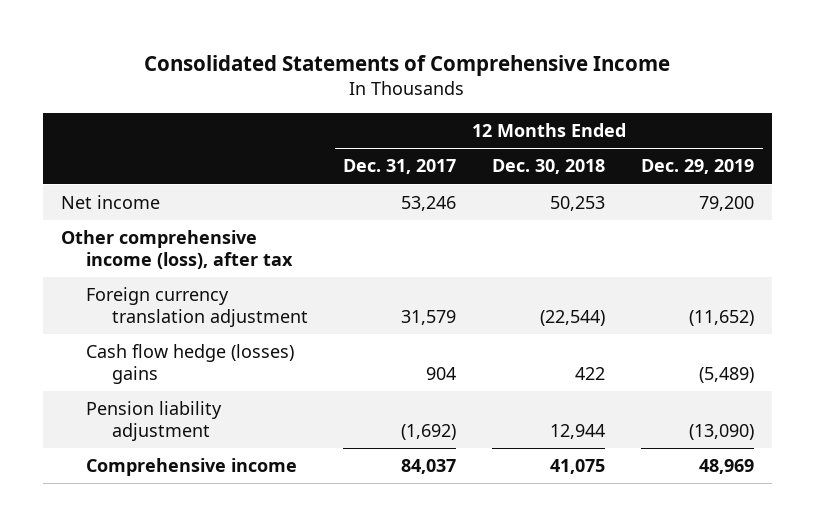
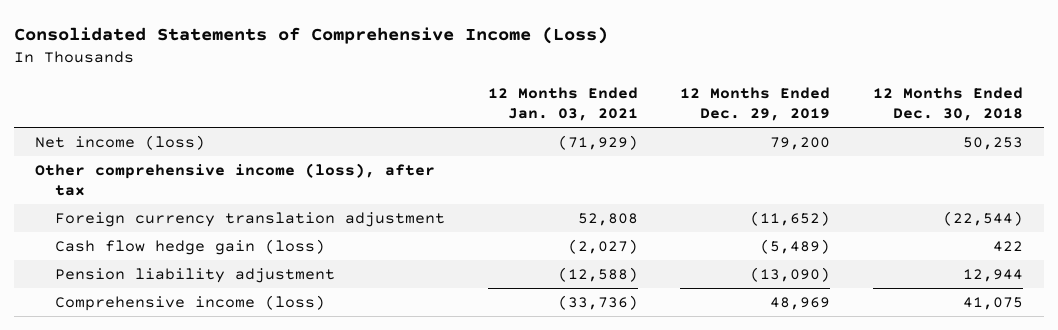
[144,54,671,76] Consolidated Statements of Comprehensive Income -> [13,26,608,44] Consolidated Statements of Comprehensive Income (Loss)
[343,159,457,175] Dec. 31, 2017 -> none
none -> [487,86,638,121] 12 Months Ended Jan. 03, 2021
[60,195,160,210] Net income -> [35,134,206,150] Net income (loss)
[86,344,295,384] Cash flow hedge (losses) gains -> [55,238,326,255] Cash flow hedge gain (loss)
[86,458,298,477] Comprehensive income -> [55,294,326,311] Comprehensive income (loss)

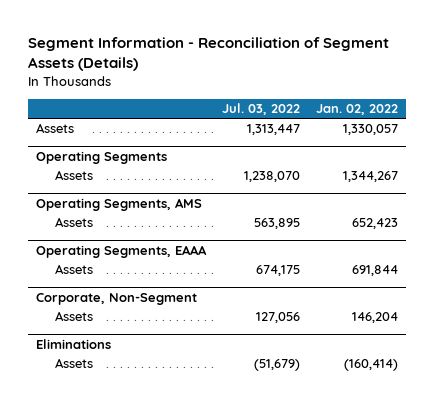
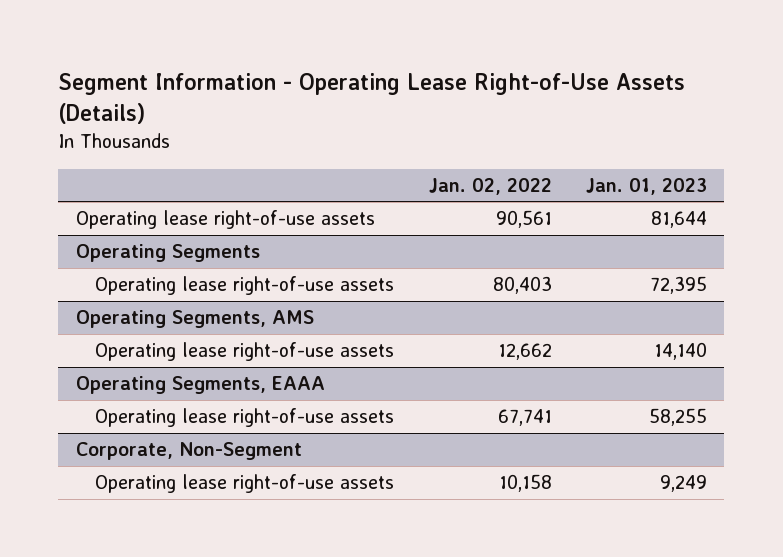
[28,37,390,72] Segment Information - Reconciliation of Segment Assets (Details) -> [58,72,686,125] Segment Information - Operating Lease Right-of-Use Assets (Details)
[222,103,301,116] Jul. 03, 2022 -> none
none -> [586,177,708,195] Jan. 01, 2023
[36,123,75,134] Assets -> none
none -> [75,210,375,230] Operating lease right-of-use assets
[55,170,94,181] Assets -> none
none -> [95,276,395,296] Operating lease right-of-use assets
[55,217,94,228] Assets -> none
none -> [95,342,395,362] Operating lease right-of-use assets
[55,264,94,275] Assets -> none
none -> [95,408,395,428] Operating lease right-of-use assets
[55,311,94,322] Assets -> none
[36,338,112,349] Eliminations -> none
[55,358,94,369] Assets -> none
none -> [95,474,395,494] Operating lease right-of-use assets

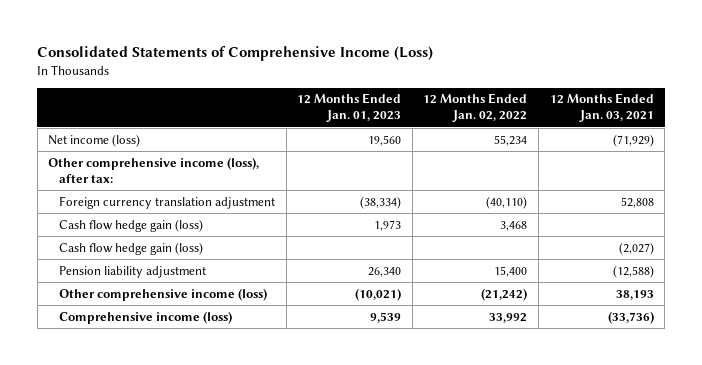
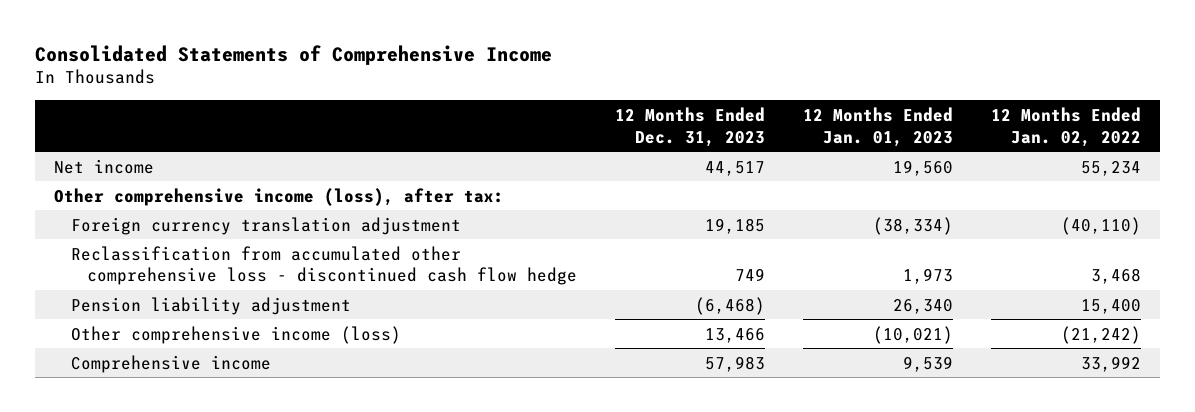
[37,46,434,62] Consolidated Statements of Comprehensive Income (Loss) -> [34,44,552,65] Consolidated Statements of Comprehensive Income
[549,93,654,123] 12 Months Ended Jan. 03, 2021 -> none
none -> [615,106,766,147] 12 Months Ended Dec. 31, 2023
[48,133,141,147] Net income (loss) -> [53,158,154,174] Net income
[59,241,204,255] Cash flow hedge gain (loss) -> none
[59,218,204,232] Cash flow hedge gain (loss) -> [70,245,578,286] Reclassification from accumulated other comprehensive loss - discontinued cash flow hedge
[59,310,233,324] Comprehensive income (loss) -> [70,354,271,373] Comprehensive income

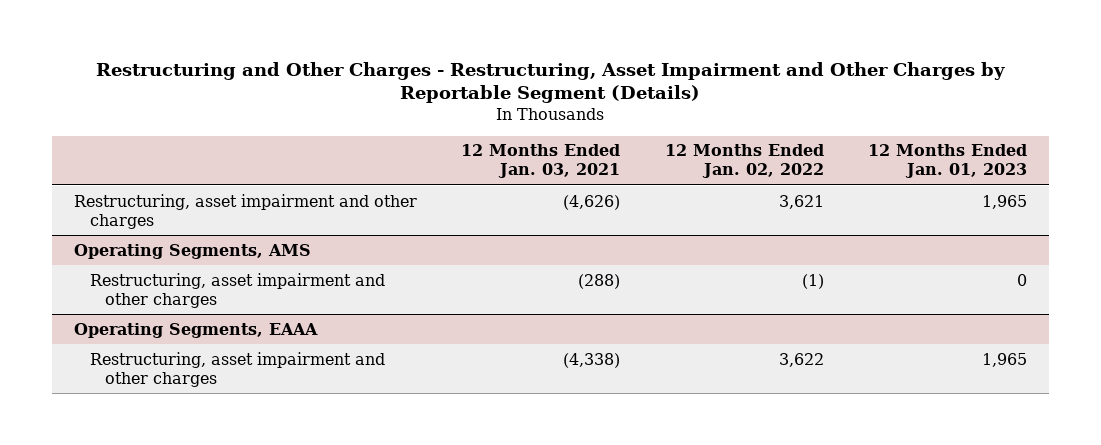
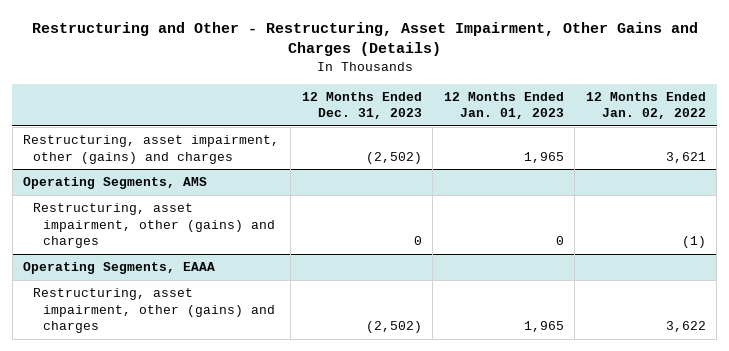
[96,61,1006,104] Restructuring and Other Charges - Restructuring, Asset Impairment and Other Charges by Reportable Segment (Details) -> [31,21,698,57] Restructuring and Other - Restructuring, Asset Impairment, Other Gains and Charges (Details)
[461,144,621,179] 12 Months Ended Jan. 03, 2021 -> none
none -> [301,91,422,120] 12 Months Ended Dec. 31, 2023
[73,193,417,229] Restructuring, asset impairment and other charges -> [23,135,280,164] Restructuring, asset impairment, other (gains) and charges
[89,272,385,308] Restructuring, asset impairment and other charges -> [33,203,276,249] Restructuring, asset impairment, other (gains) and charges
[89,351,385,387] Restructuring, asset impairment and other charges -> [33,288,276,334] Restructuring, asset impairment, other (gains) and charges

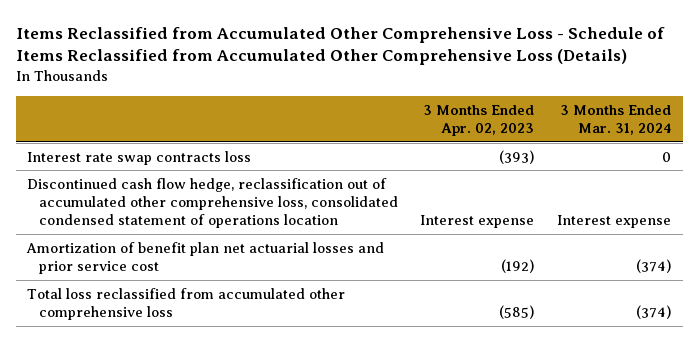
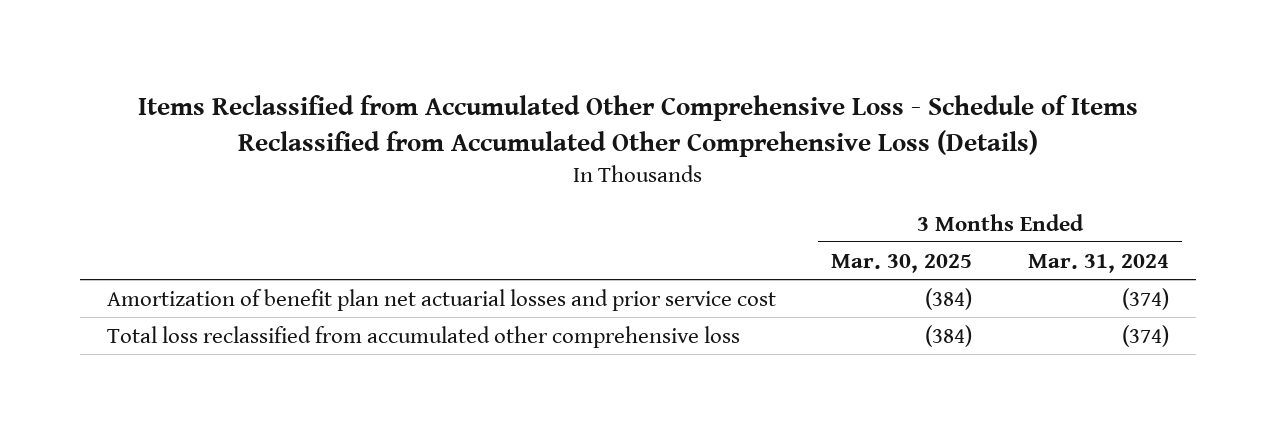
[423,104,535,137] 3 Months Ended Apr. 02, 2023 -> none
none -> [831,253,973,273] Mar. 30, 2025
[27,150,252,165] Interest rate swap contracts loss -> none
[27,177,398,229] Discontinued cash flow hedge, reclassification out of accumulated other comprehensive loss, consolidated condensed statement of operations location -> none

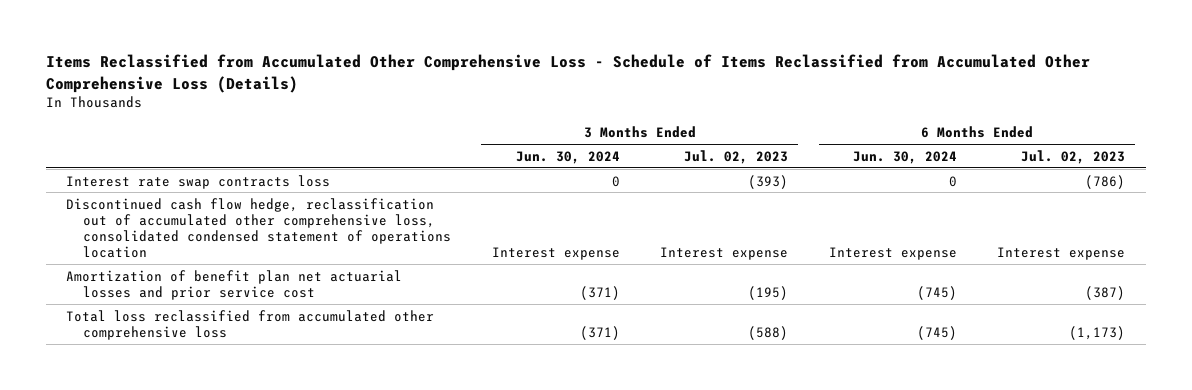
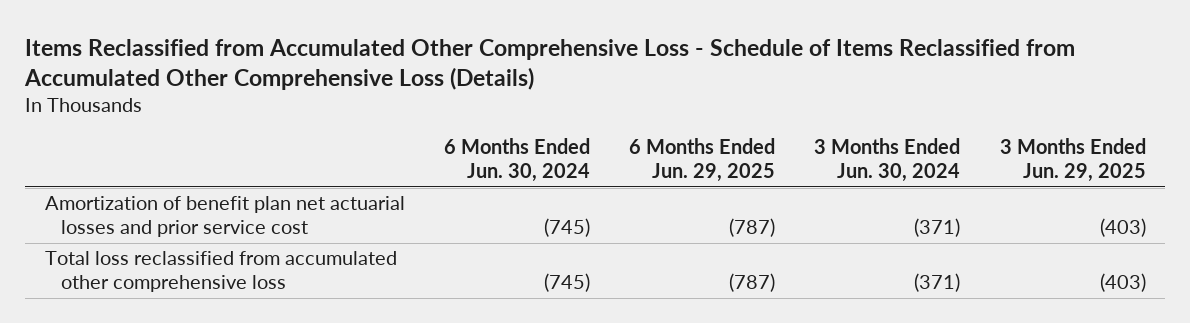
[684,149,789,164] Jul. 02, 2023 -> none
[1021,149,1126,164] Jul. 02, 2023 -> none
none -> [629,138,776,183] 6 Months Ended Jun. 29, 2025
none -> [999,138,1146,183] 3 Months Ended Jun. 29, 2025
[66,174,331,189] Interest rate swap contracts loss -> none
[66,197,451,259] Discontinued cash flow hedge, reclassification out of accumulated other comprehensive loss, consolidated condensed statement of operations location -> none

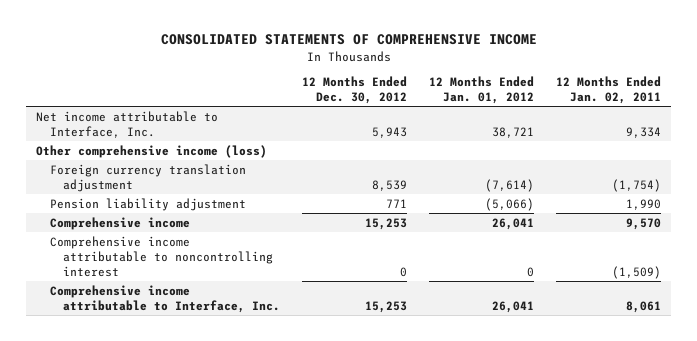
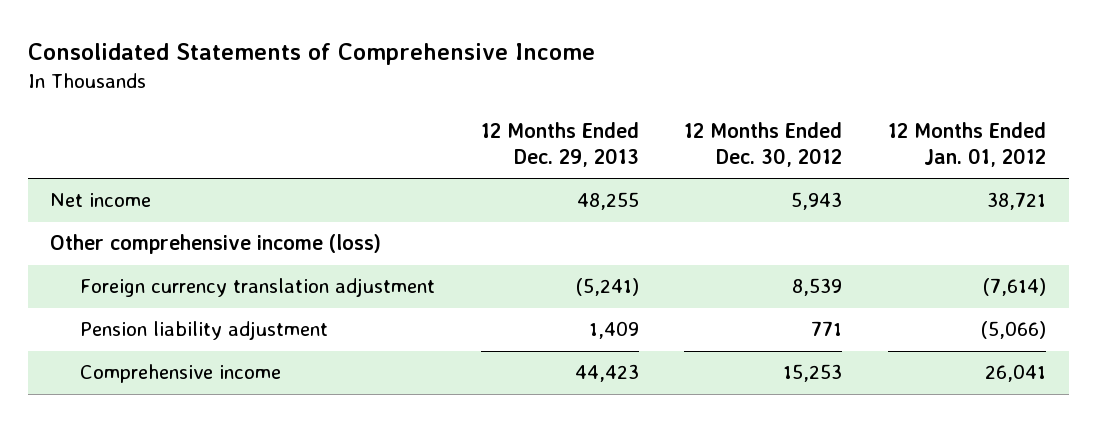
[160,34,537,46] CONSOLIDATED STATEMENTS OF COMPREHENSIVE INCOME -> [27,43,595,66] Consolidated Statements of Comprehensive Income
[555,76,661,105] 12 Months Ended Jan. 02, 2011 -> none
none -> [480,121,639,168] 12 Months Ended Dec. 29, 2013
[36,110,219,138] Net income attributable to Interface, Inc. -> [50,193,152,208] Net income
[49,235,273,277] Comprehensive income attributable to noncontrolling interest -> none
[49,284,280,313] Comprehensive income attributable to Interface, Inc. -> none

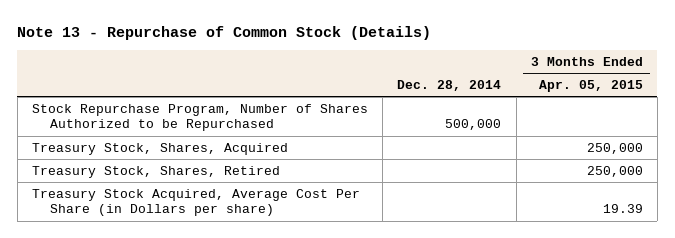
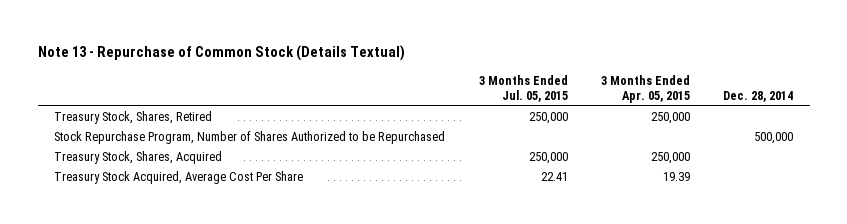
[17,26,432,41] Note 13 - Repurchase of Common Stock (Details) -> [37,45,405,62] Note 13 - Repurchase of Common Stock (Details Textual)
none -> [478,74,568,102] 3 Months Ended Jul. 05, 2015
[31,165,280,178] Treasury Stock, Shares, Retired -> [54,110,213,124] Treasury Stock, Shares, Retired
[31,188,360,217] Treasury Stock Acquired, Average Cost Per Share (in Dollars per share) -> [54,170,304,184] Treasury Stock Acquired, Average Cost Per Share

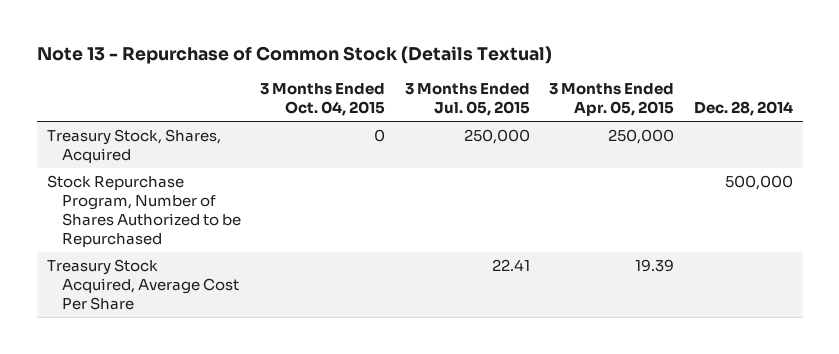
none -> [260,83,386,117] 3 Months Ended Oct. 04, 2015
[54,110,213,124] Treasury Stock, Shares, Retired -> none
[54,130,446,144] Stock Repurchase Program, Number of Shares Authorized to be Repurchased -> [46,174,241,248] Stock Repurchase Program, Number of Shares Authorized to be Repurchased

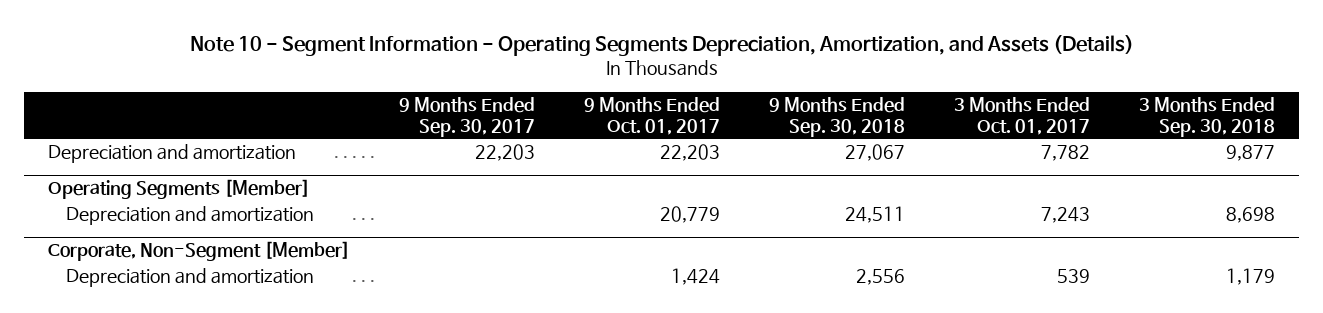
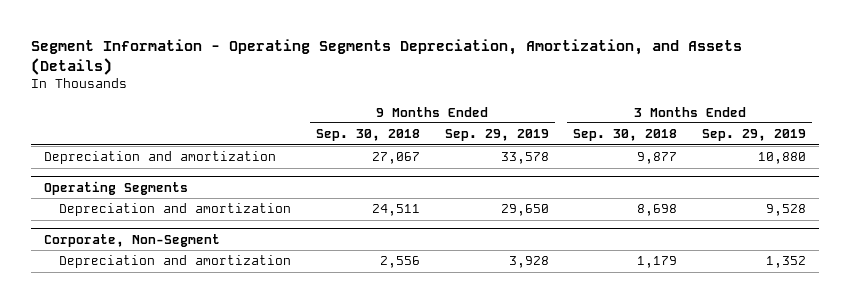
[189,34,1134,56] Note 10 - Segment Information - Operating Segments Depreciation, Amortization, and Assets (Details) -> [31,39,743,76] Segment Information - Operating Segments Depreciation, Amortization, and Assets (Details)
[399,97,536,137] 9 Months Ended Sep. 30, 2017 -> none
[584,97,721,135] 9 Months Ended Oct. 01, 2017 -> none
[953,97,1090,135] 3 Months Ended Oct. 01, 2017 -> none
none -> [444,129,549,142] Sep. 29, 2019
none -> [702,129,807,142] Sep. 29, 2019
[48,179,311,200] Operating Segments [Member] -> [43,180,188,195] Operating Segments
[48,241,351,262] Corporate, Non-Segment [Member] -> [43,233,220,247] Corporate, Non-Segment

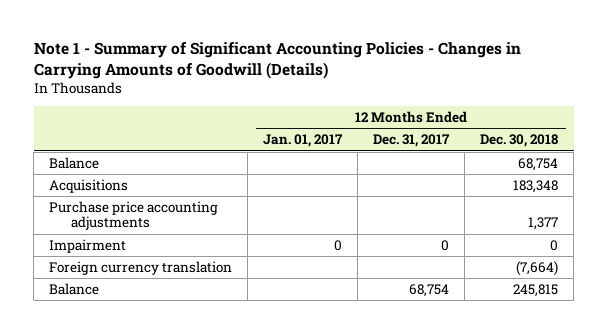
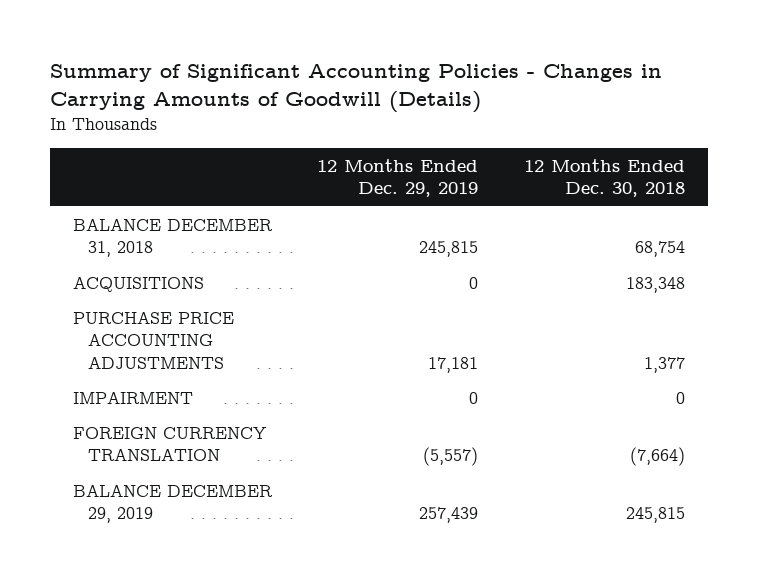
[33,42,521,80] Note 1 - Summary of Significant Accounting Policies - Changes in Carrying Amounts of Goodwill (Details) -> [49,63,662,113] Summary of Significant Accounting Policies - Changes in Carrying Amounts of Goodwill (Details)
[263,134,344,148] Jan. 01, 2017 -> none
[373,134,451,148] Dec. 31, 2017 -> none
none -> [317,159,479,198] 12 Months Ended Dec. 29, 2019
[49,156,100,169] Balance -> [72,217,273,258] BALANCE DECEMBER 31, 2018
[49,178,129,193] Acquisitions -> [72,275,204,292] ACQUISITIONS
[49,200,219,231] Purchase price accounting adjustments -> [72,310,234,369] PURCHASE PRICE ACCOUNTING ADJUSTMENTS
[49,238,127,253] Impairment -> [72,390,193,404] IMPAIRMENT
[49,260,233,275] Foreign currency translation -> [72,426,267,462] FOREIGN CURRENCY TRANSLATION
[49,282,100,295] Balance -> [72,483,273,524] BALANCE DECEMBER 29, 2019

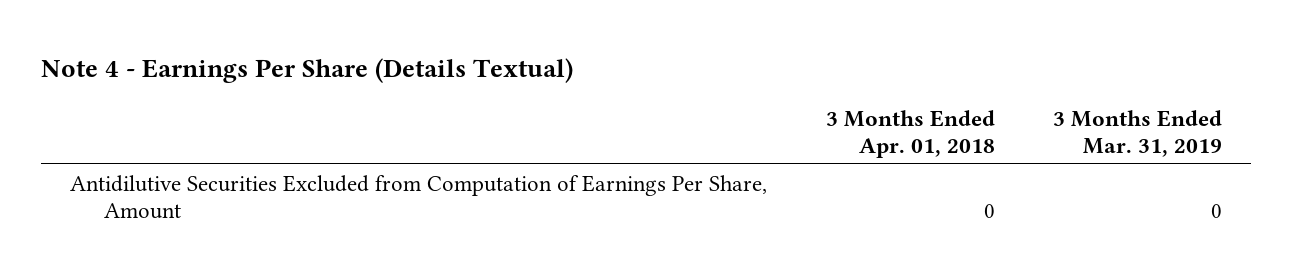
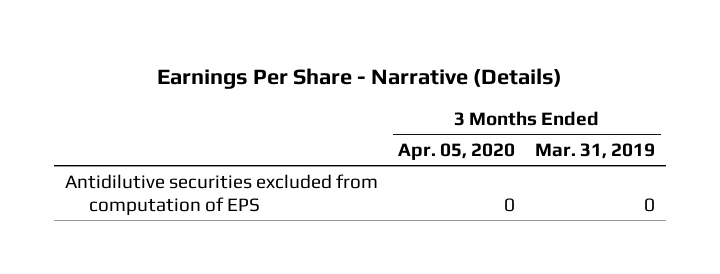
[41,57,574,83] Note 4 - Earnings Per Share (Details Textual) -> [157,68,563,90] Earnings Per Share - Narrative (Details)
[825,109,995,158] 3 Months Ended Apr. 01, 2018 -> none
none -> [398,143,516,161] Apr. 05, 2020
[70,175,768,219] Antidilutive Securities Excluded from Computation of Earnings Per Share, Amount -> [64,173,378,215] Antidilutive securities excluded from computation of EPS

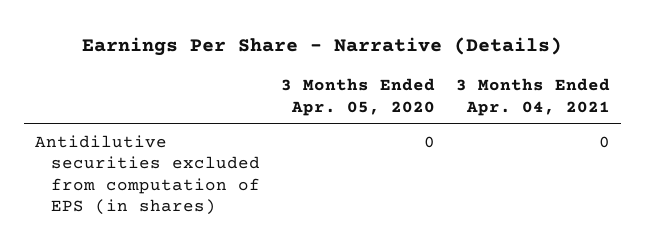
[535,143,656,160] Mar. 31, 2019 -> none
none -> [455,78,610,116] 3 Months Ended Apr. 04, 2021
[64,173,378,215] Antidilutive securities excluded from computation of EPS -> [34,135,260,215] Antidilutive securities excluded from computation of EPS (in shares)

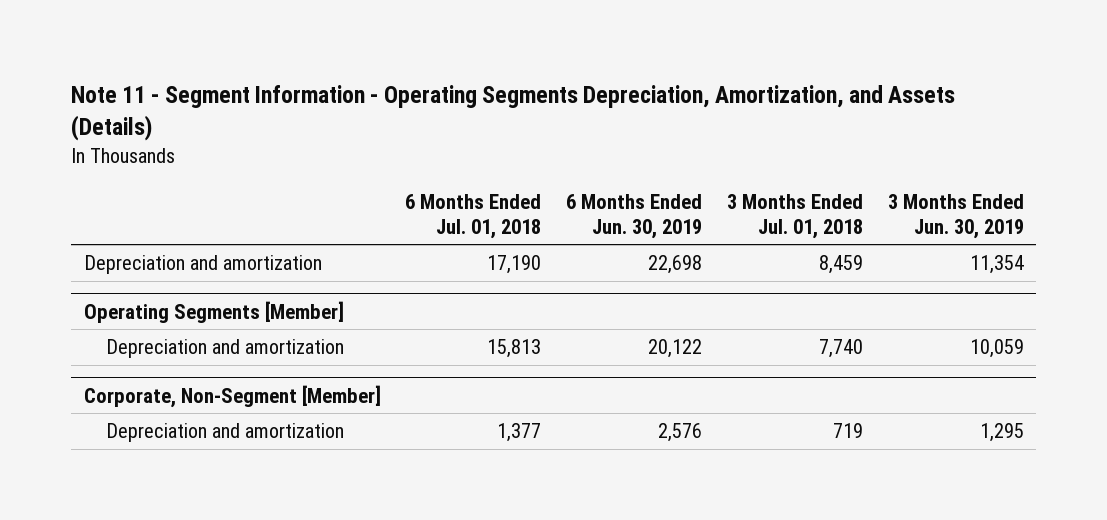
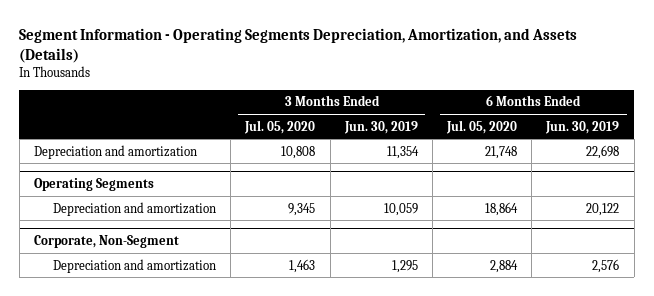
[71,85,956,142] Note 11 - Segment Information - Operating Segments Depreciation, Amortization, and Assets (Details) -> [19,27,578,63] Segment Information - Operating Segments Depreciation, Amortization, and Assets (Details)
[405,193,542,239] 6 Months Ended Jul. 01, 2018 -> none
[726,193,863,239] 3 Months Ended Jul. 01, 2018 -> none
none -> [244,119,316,134] Jul. 05, 2020
none -> [446,119,518,134] Jul. 05, 2020
[83,300,344,323] Operating Segments [Member] -> [34,177,155,191] Operating Segments
[83,384,381,408] Corporate, Non-Segment [Member] -> [34,234,180,248] Corporate, Non-Segment

